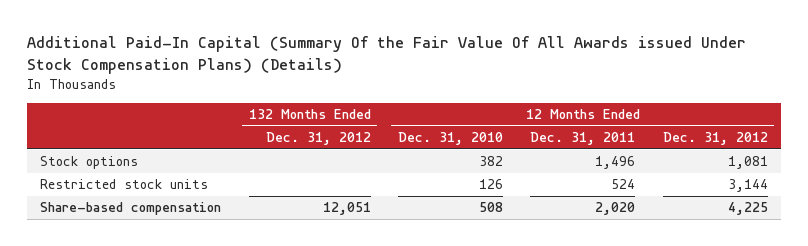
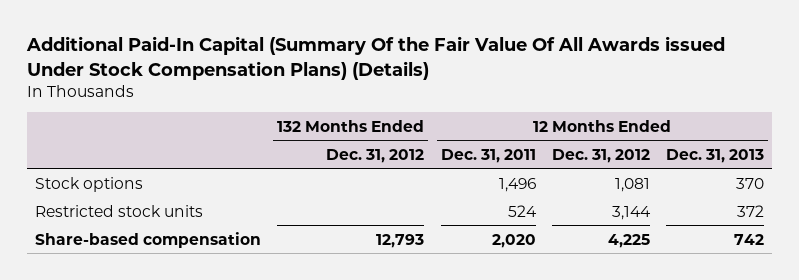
[397,132,503,146] Dec. 31, 2010 -> none
none -> [666,148,765,163] Dec. 31, 2013
[322,202,371,216] 12,051 -> [376,233,425,248] 12,793

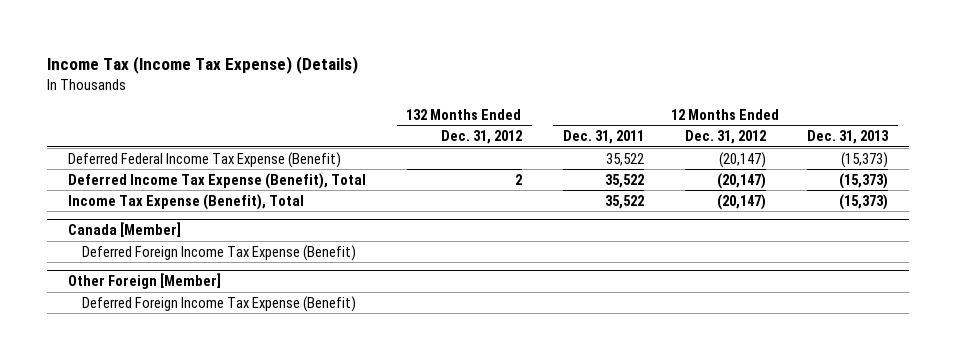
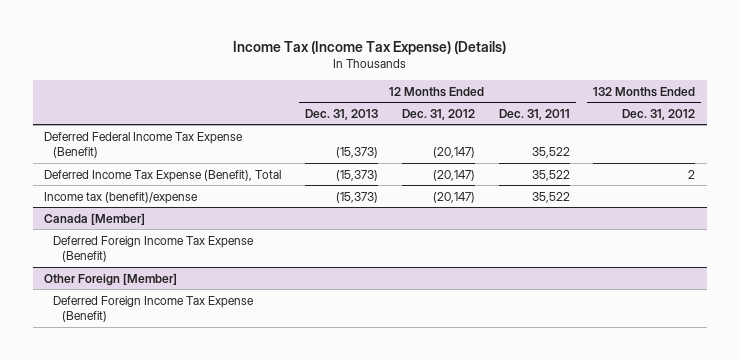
[67,193,304,210] Income Tax Expense (Benefit), Total -> [44,191,199,204] Income tax (benefit)/expense

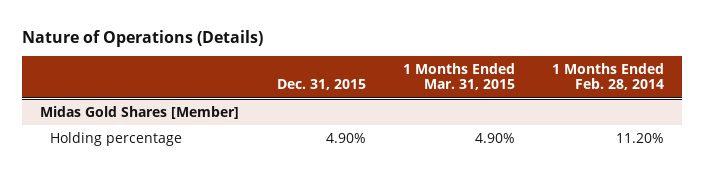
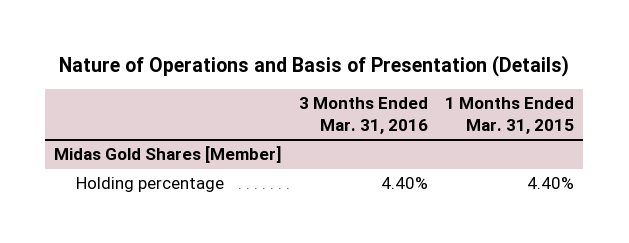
[21,29,263,47] Nature of Operations (Details) -> [59,54,570,77] Nature of Operations and Basis of Presentation (Details)
[276,79,366,91] Dec. 31, 2015 -> none
[551,62,664,91] 1 Months Ended Feb. 28, 2014 -> none
none -> [298,97,428,134] 3 Months Ended Mar. 31, 2016
[474,132,515,143] 4.90% -> [527,177,575,190] 4.40%

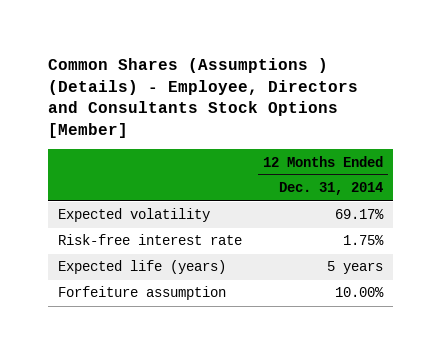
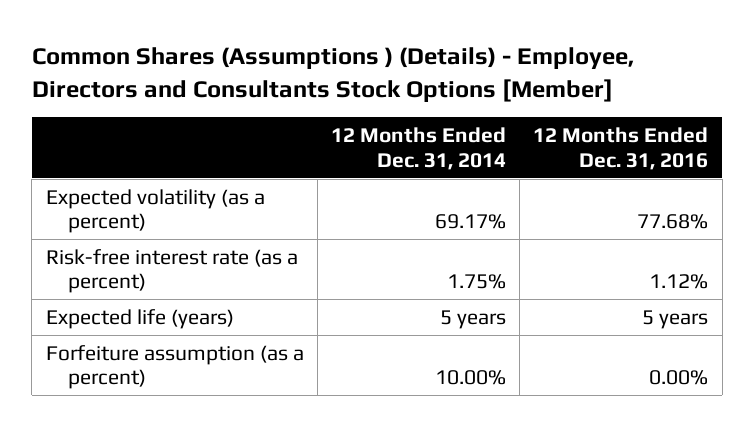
none -> [533,126,709,170] 12 Months Ended Dec. 31, 2016
[58,208,211,223] Expected volatility -> [45,188,265,234] Expected volatility (as a percent)
[58,234,243,246] Risk-free interest rate -> [45,248,298,294] Risk-free interest rate (as a percent)
[58,286,227,301] Forfeiture assumption -> [45,344,304,390] Forfeiture assumption (as a percent)

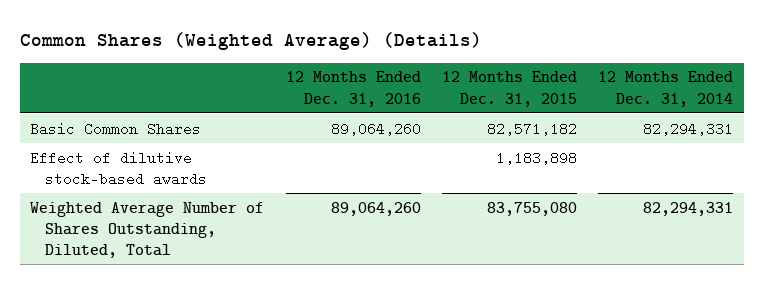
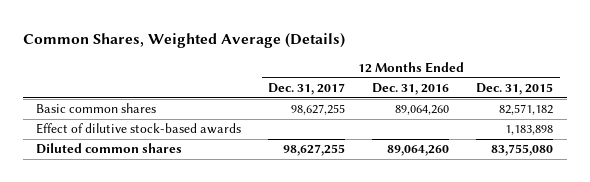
[19,31,482,50] Common Shares (Weighted Average) (Details) -> [22,33,345,49] Common Shares, Weighted Average (Details)
[598,71,734,107] 12 Months Ended Dec. 31, 2014 -> none
none -> [268,83,346,96] Dec. 31, 2017
[30,121,202,136] Basic Common Shares -> [36,103,157,114] Basic common shares
[30,201,265,258] Weighted Average Number of Shares Outstanding, Diluted, Total -> [36,143,183,155] Diluted common shares

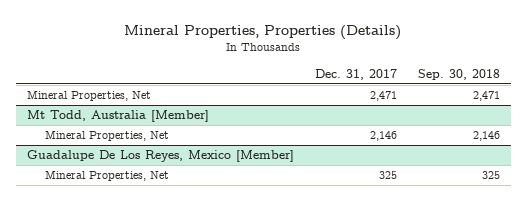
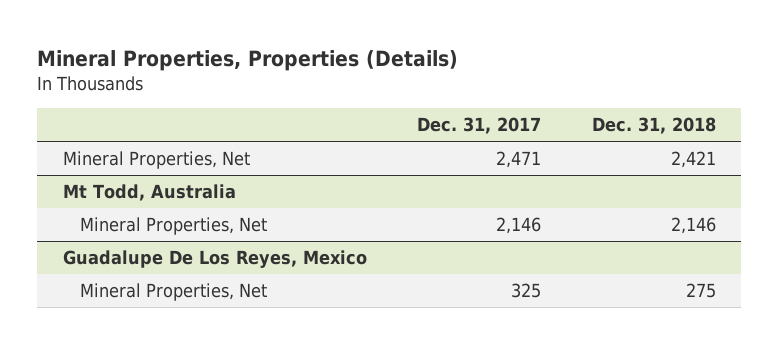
[418,68,501,80] Sep. 30, 2018 -> none
none -> [591,117,716,135] Dec. 31, 2018
[26,110,209,123] Mt Todd, Australia [Member] -> [62,184,236,202] Mt Todd, Australia
[26,150,294,163] Guadalupe De Los Reyes, Mexico [Member] -> [62,250,367,269] Guadalupe De Los Reyes, Mexico

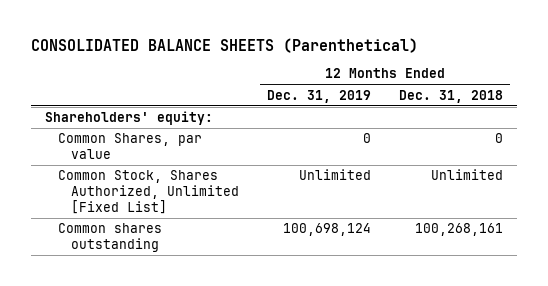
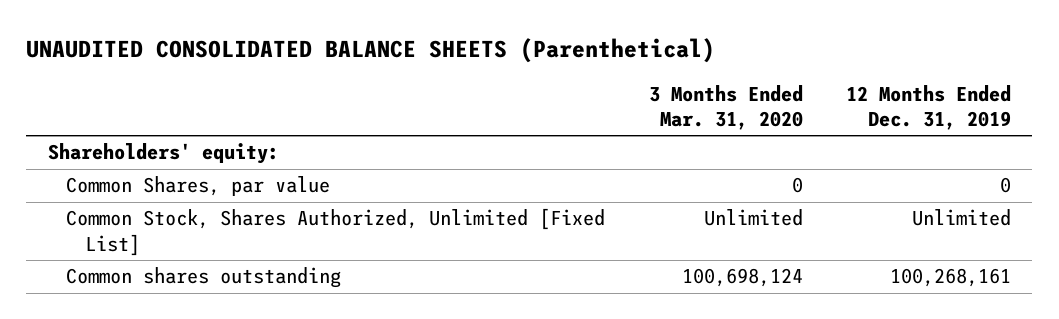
[31,37,419,53] CONSOLIDATED BALANCE SHEETS (Parenthetical) -> [26,38,716,64] UNAUDITED CONSOLIDATED BALANCE SHEETS (Parenthetical)
[398,89,503,103] Dec. 31, 2018 -> none
none -> [648,84,803,130] 3 Months Ended Mar. 31, 2020
[283,223,372,237] 100,698,124 -> [889,268,1011,288] 100,268,161

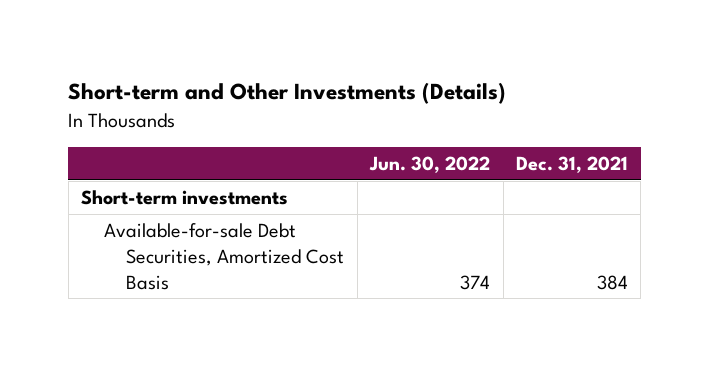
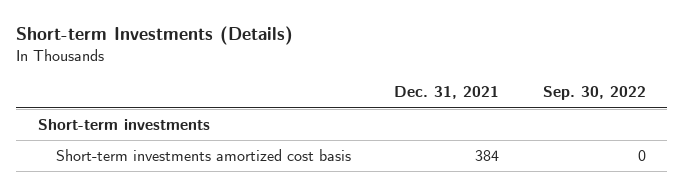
[68,82,507,105] Short-term and Other Investments (Details) -> [16,26,294,46] Short-term Investments (Details)
[369,155,491,173] Jun. 30, 2022 -> none
none -> [542,86,646,101] Sep. 30, 2022
[103,223,345,290] Available-for-sale Debt Securities, Amortized Cost Basis -> [56,148,352,161] Short-term investments amortized cost basis

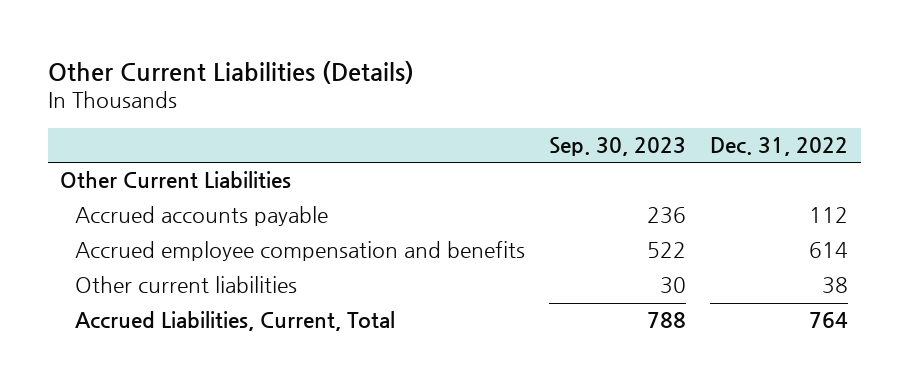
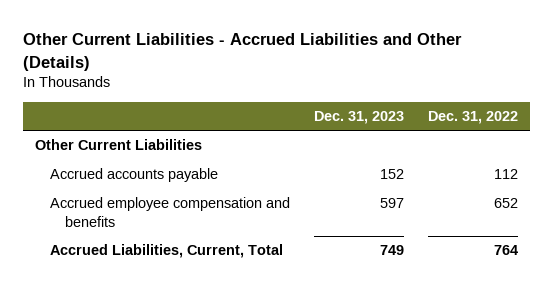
[47,60,414,84] Other Current Liabilities (Details) -> [22,33,462,71] Other Current Liabilities - Accrued Liabilities and Other (Details)
[548,137,686,157] Sep. 30, 2023 -> none
none -> [314,111,405,125] Dec. 31, 2023
[74,276,297,294] Other current liabilities -> none
[809,242,849,259] 614 -> [494,198,519,209] 652

